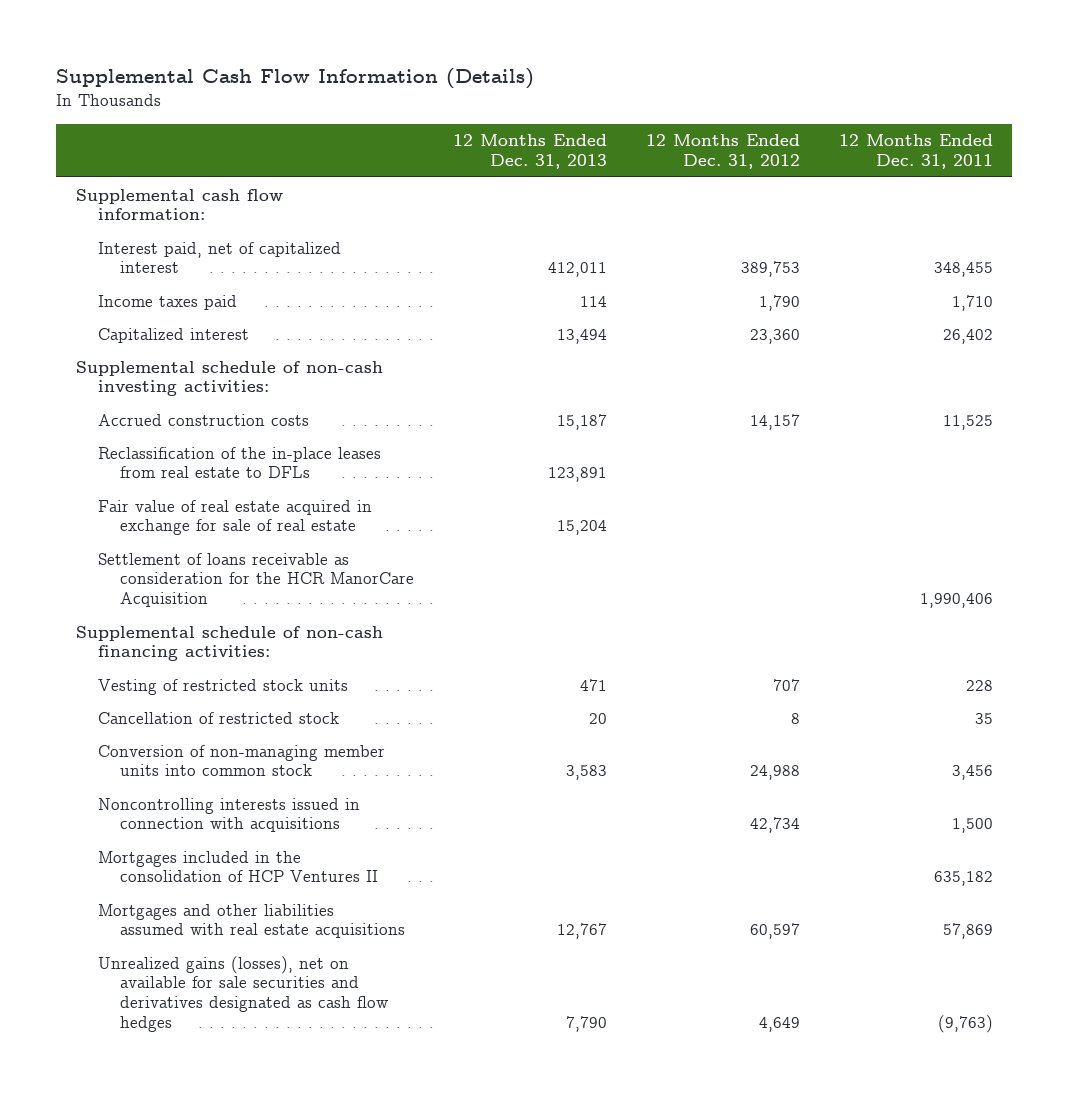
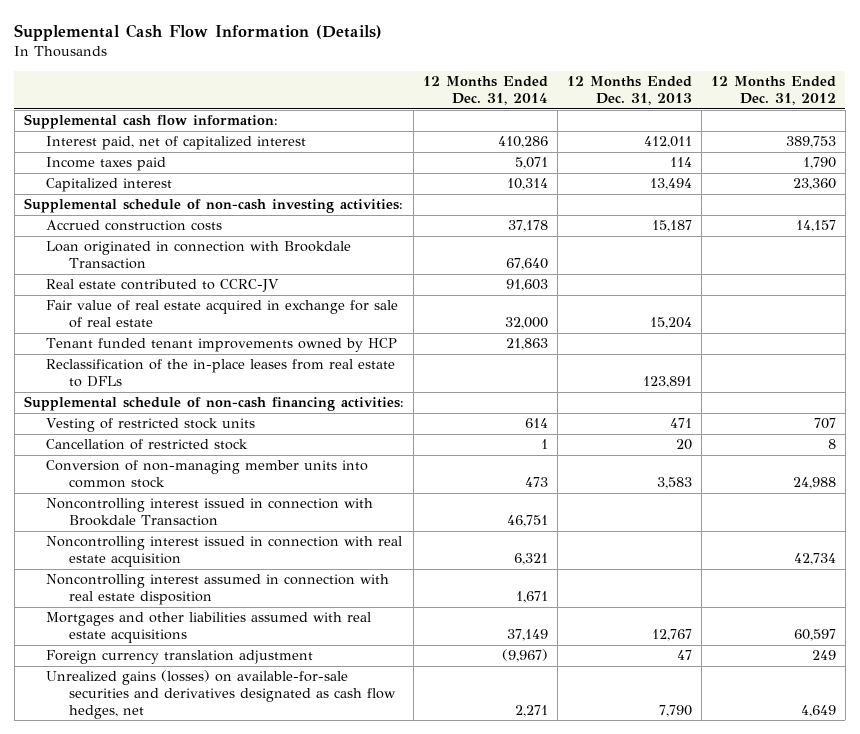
[838,134,993,170] 12 Months Ended Dec. 31, 2011 -> none
none -> [422,76,548,106] 12 Months Ended Dec. 31, 2014
none -> [46,241,352,270] Loan originated in connection with Brookdale Transaction
none -> [46,279,280,293] Real estate contributed to CCRC-JV
[98,552,415,608] Settlement of loans receivable as consideration for the HCR ManorCare Acquisition -> none
none -> [46,338,398,353] Tenant funded tenant improvements owned by HCP
[98,446,382,479] Reclassification of the in-place leases from real estate to DFLs -> [46,359,396,388] Reclassification of the in-place leases from real estate to DFLs
[98,850,379,883] Mortgages included in the consolidation of HCP Ventures II -> none
none -> [46,498,374,527] Noncontrolling interest issued in connection with Brookdale Transaction
[98,797,361,833] Noncontrolling interests issued in connection with acquisitions -> [46,536,403,568] Noncontrolling interest issued in connection with real estate acquisition
none -> [46,574,390,606] Noncontrolling interest assumed in connection with real estate disposition
none -> [46,650,314,665] Foreign currency translation adjustment
[98,955,390,1033] Unrealized gains (losses), net on available for sale securities and derivatives designated as cash flow hedges -> [46,670,397,719] Unrealized gains (losses) on available-for-sale securities and derivatives designated as cash flow hedges, net

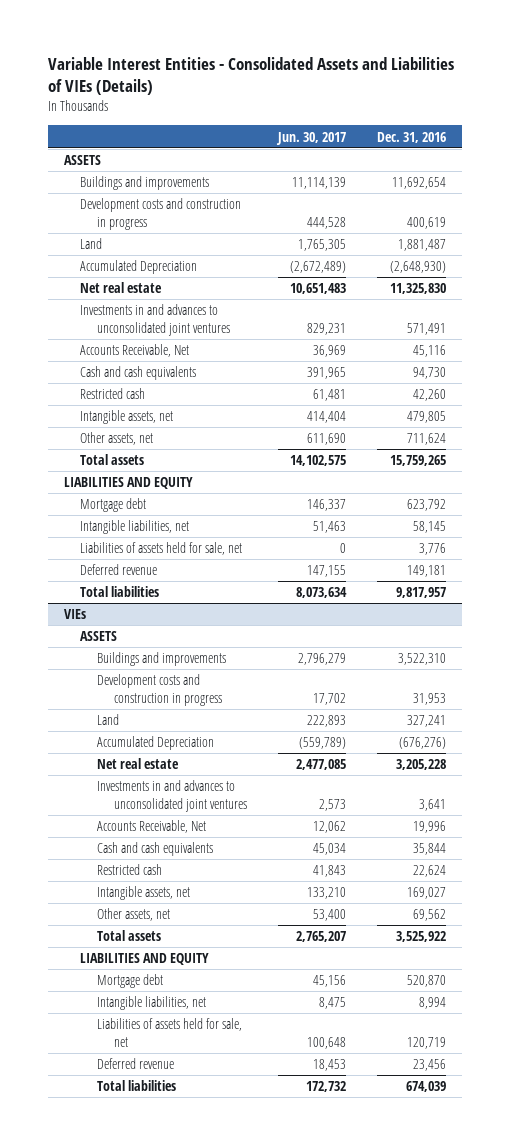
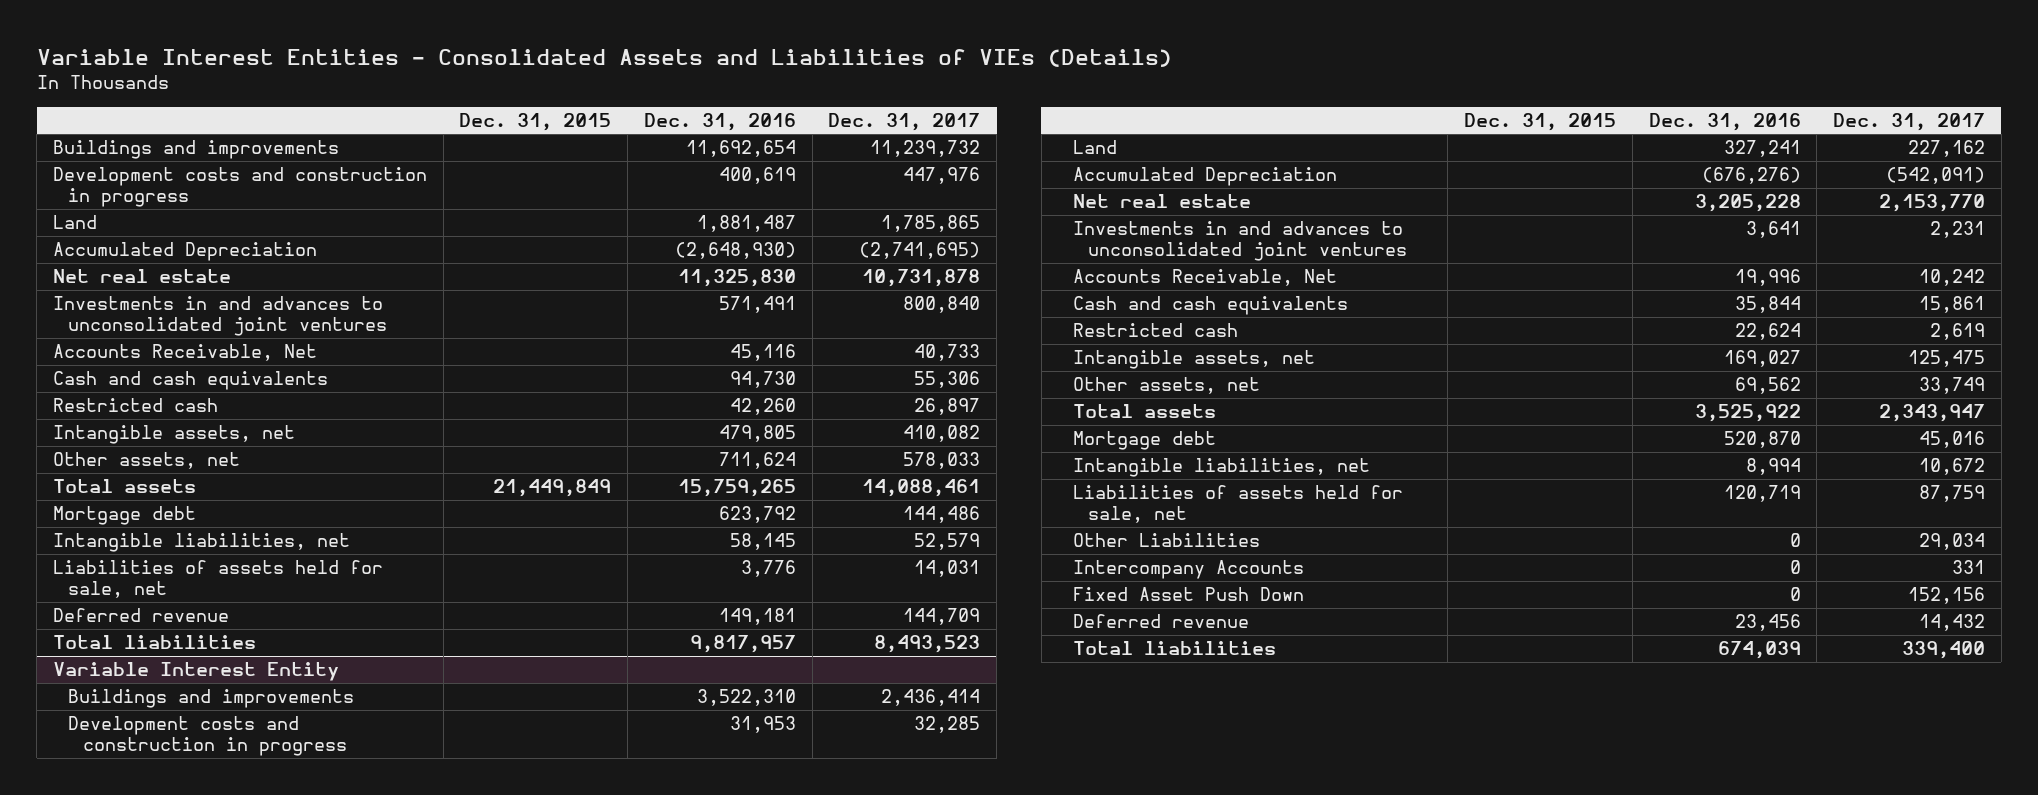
[275,131,346,145] Jun. 30, 2017 -> none
none -> [459,112,612,131] Dec. 31, 2015
none -> [828,112,981,131] Dec. 31, 2017
[63,155,101,166] ASSETS -> none
[63,477,193,490] LIABILITIES AND EQUITY -> none
[80,631,118,642] ASSETS -> none
[63,609,86,620] VIEs -> [52,662,339,682] Variable Interest Entity
[80,953,210,966] LIABILITIES AND EQUITY -> none
none -> [1072,533,1260,548] Other Liabilities
none -> [1072,560,1304,580] Intercompany Accounts
none -> [1072,587,1304,602] Fixed Asset Push Down

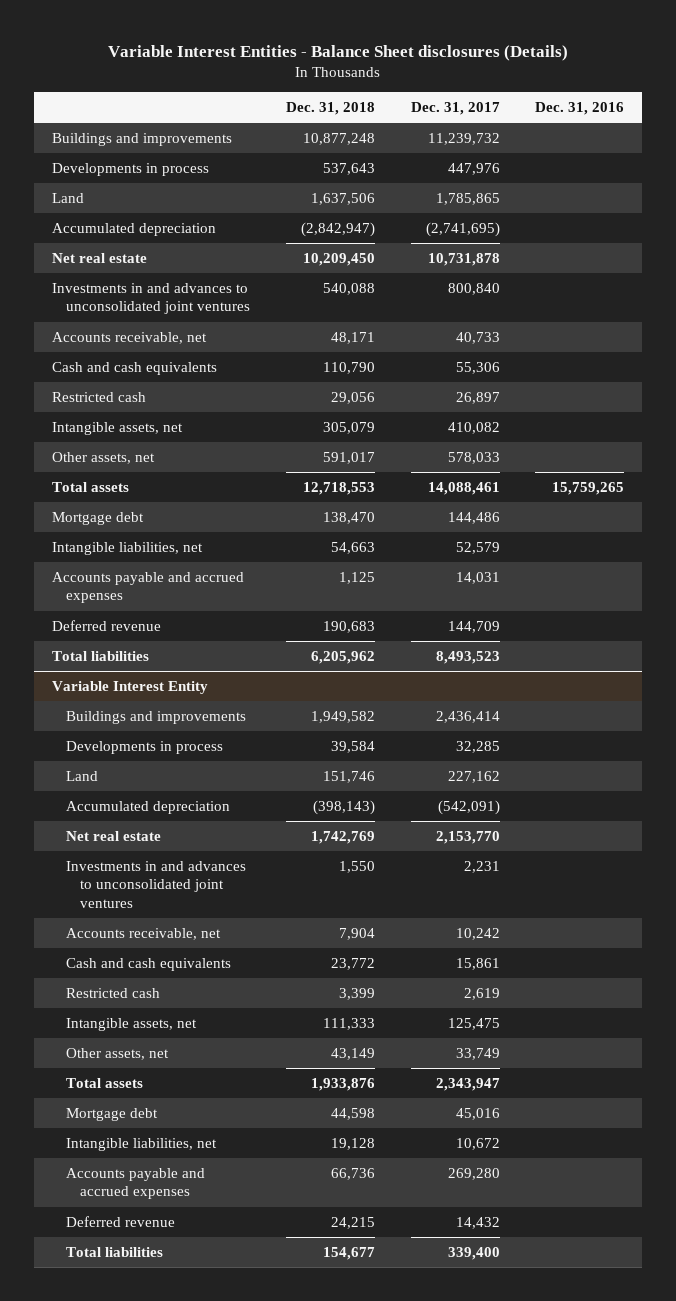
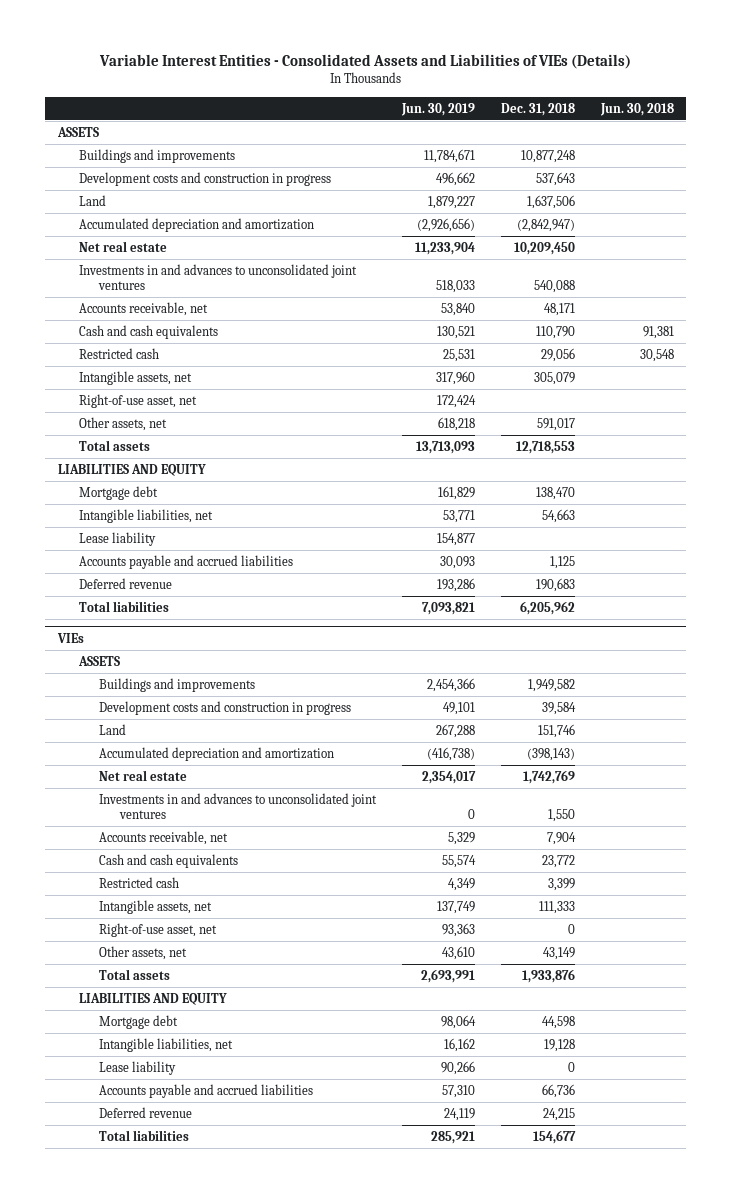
[108,45,569,62] Variable Interest Entities - Balance Sheet disclosures (Details) -> [98,53,631,69] Variable Interest Entities - Consolidated Assets and Liabilities of VIEs (Details)
[410,101,500,115] Dec. 31, 2017 -> none
[535,101,625,115] Dec. 31, 2016 -> none
none -> [400,102,475,116] Jun. 30, 2019
none -> [599,102,674,116] Jun. 30, 2018
none -> [57,127,100,138] ASSETS
[51,162,209,176] Developments in process -> [78,172,331,187] Development costs and construction in progress
[51,222,216,236] Accumulated depreciation -> [78,218,314,233] Accumulated depreciation and amortization
none -> [78,394,197,409] Right-of-use asset, net
none -> [58,464,207,477] LIABILITIES AND EQUITY
none -> [78,532,156,547] Lease liability
[51,571,244,604] Accounts payable and accrued expenses -> [78,555,293,570] Accounts payable and accrued liabilities
[51,680,208,694] Variable Interest Entity -> [57,632,85,643] VIEs
none -> [77,656,120,667] ASSETS
[65,740,223,754] Developments in process -> [99,701,352,716] Development costs and construction in progress
[65,800,230,814] Accumulated depreciation -> [99,747,335,762] Accumulated depreciation and amortization
none -> [99,923,218,938] Right-of-use asset, net
none -> [78,993,227,1006] LIABILITIES AND EQUITY
none -> [99,1061,177,1076] Lease liability
[65,1167,205,1200] Accounts payable and accrued expenses -> [99,1084,314,1099] Accounts payable and accrued liabilities

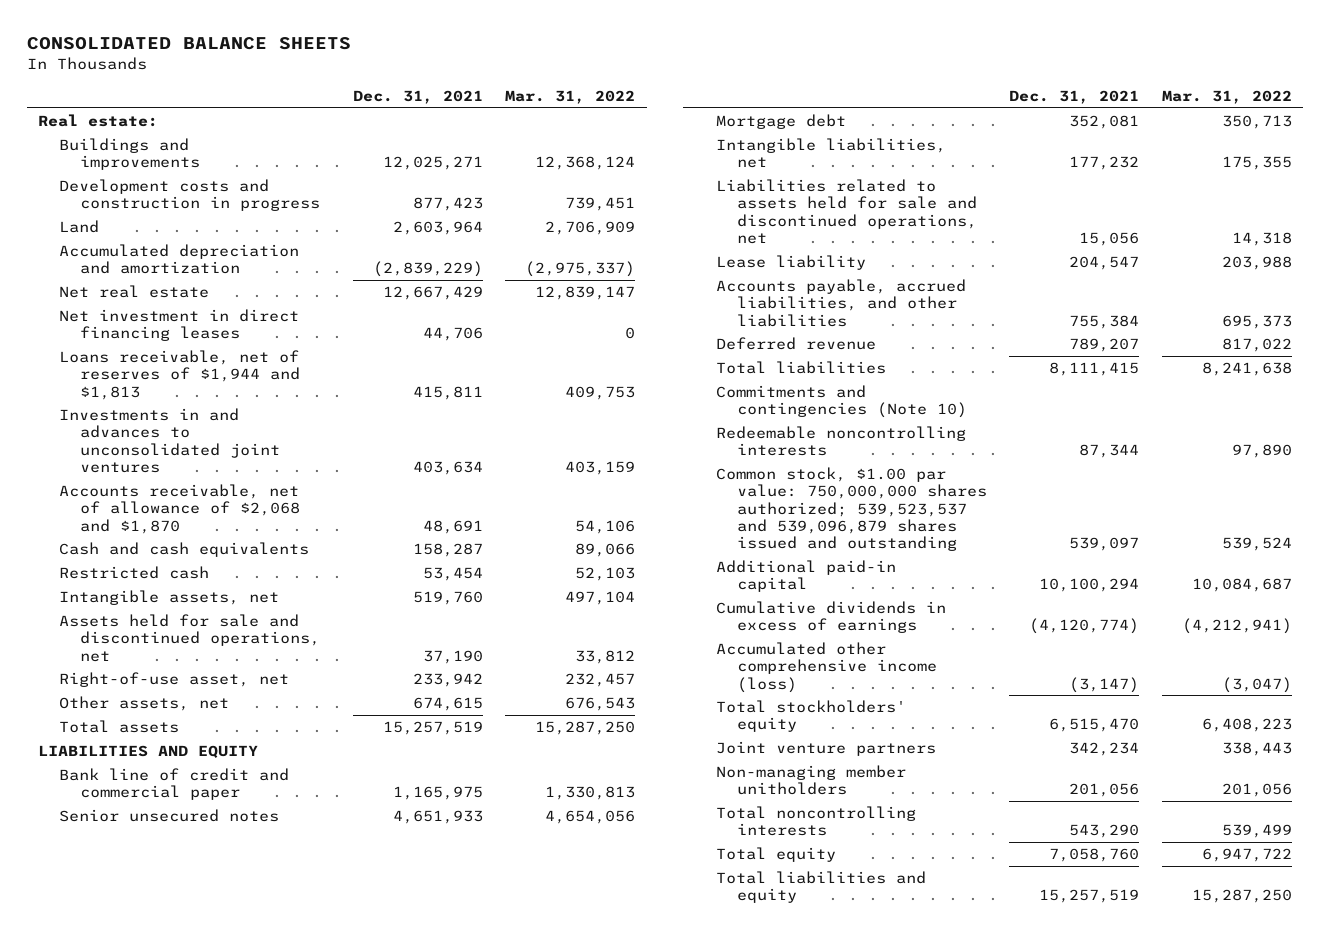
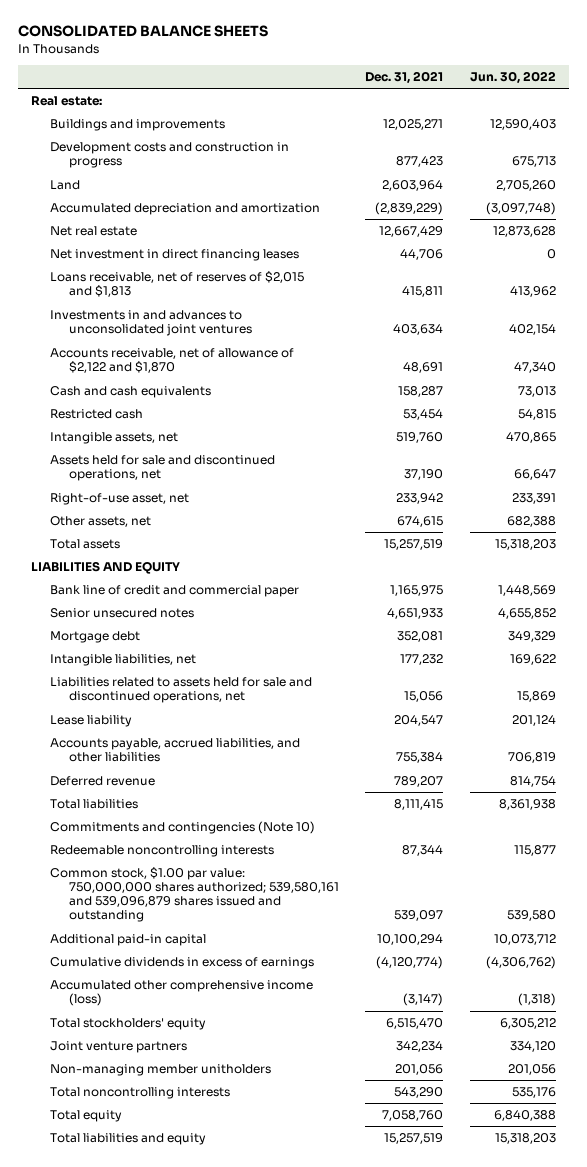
[505,89,636,104] Mar. 31, 2022 -> none
none -> [469,70,556,84] Jun. 30, 2022
[59,350,301,400] Loans receivable, net of reserves of $1,944 and $1,813 -> [49,271,304,298] Loans receivable, net of reserves of $2,015 and $1,813
[59,484,301,534] Accounts receivable, net of allowance of $2,068 and $1,870 -> [49,348,294,374] Accounts receivable, net of allowance of $2,122 and $1,870
[715,467,987,552] Common stock, $1.00 par value: 750,000,000 shares authorized; 539,523,537 and 539,096,879 shares issued and outstanding -> [49,867,339,923] Common stock, $1.00 par value: 750,000,000 shares authorized; 539,580,161 and 539,096,879 shares issued and outstanding

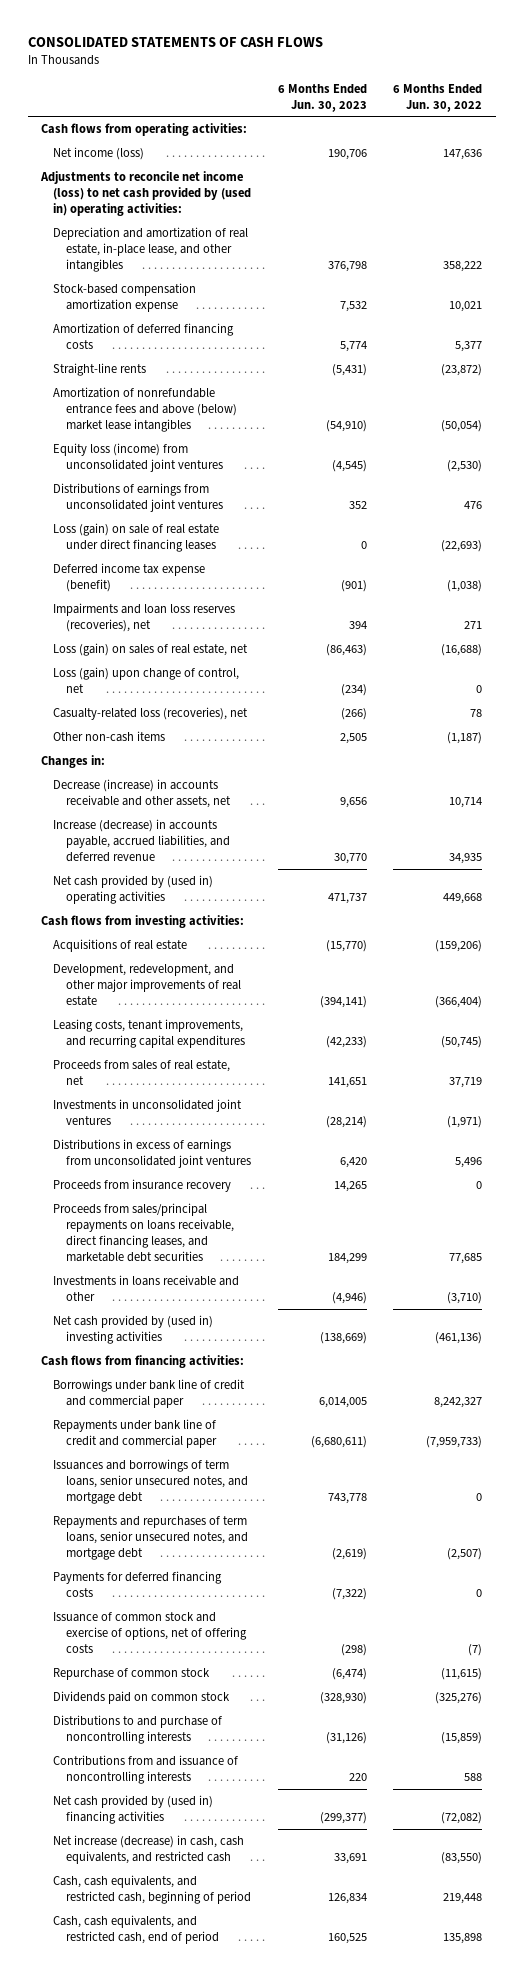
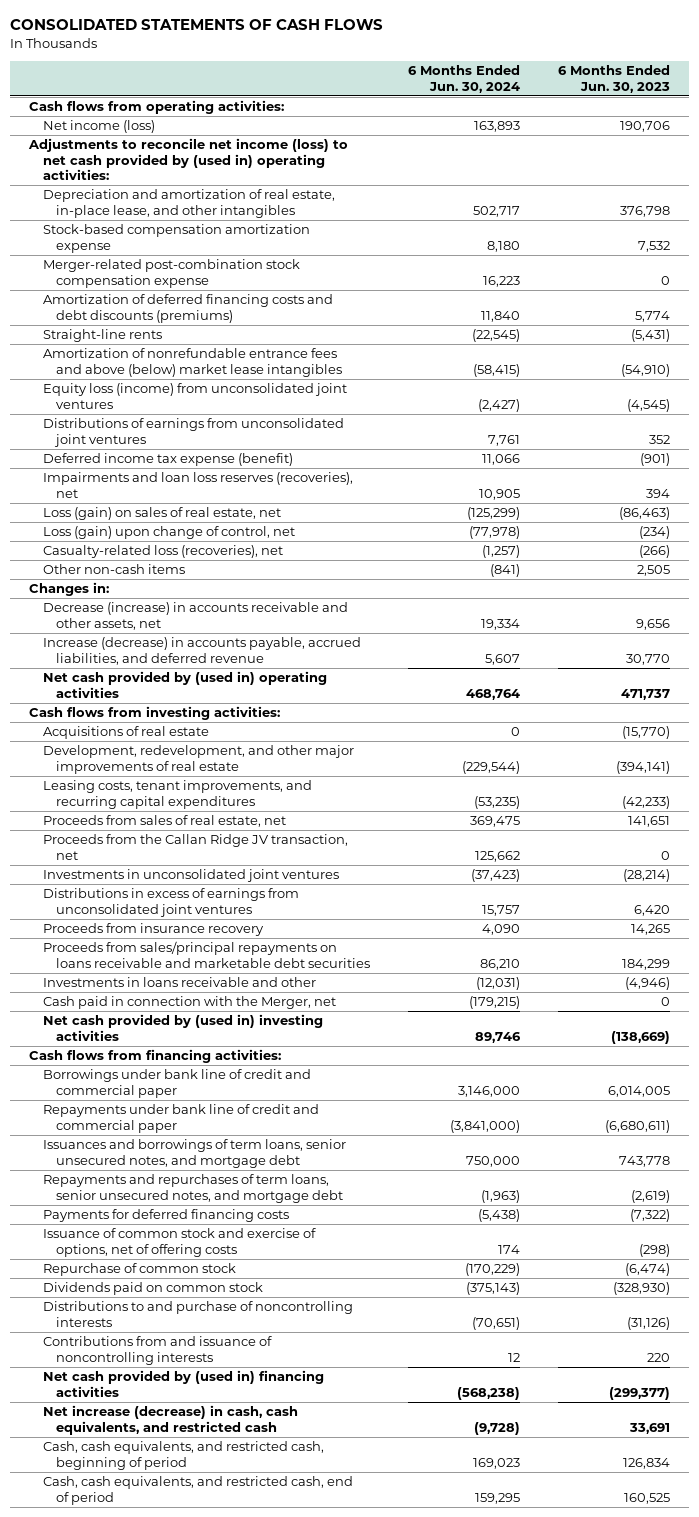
[393,83,483,112] 6 Months Ended Jun. 30, 2022 -> none
none -> [407,65,520,93] 6 Months Ended Jun. 30, 2024
none -> [42,259,300,288] Merger-related post-combination stock compensation expense
[53,323,235,350] Amortization of deferred financing costs -> [42,294,333,323] Amortization of deferred financing costs and debt discounts (premiums)
[53,523,220,553] Loss (gain) on sale of real estate under direct financing leases -> none
none -> [42,834,348,860] Proceeds from the Callan Ridge JV transaction, net
[53,1203,234,1263] Proceeds from sales/principal repayments on loans receivable, direct financing leases, and marketable debt securities -> [42,941,370,968] Proceeds from sales/principal repayments on loans receivable and marketable debt securities
none -> [42,996,336,1010] Cash paid in connection with the Merger, net

